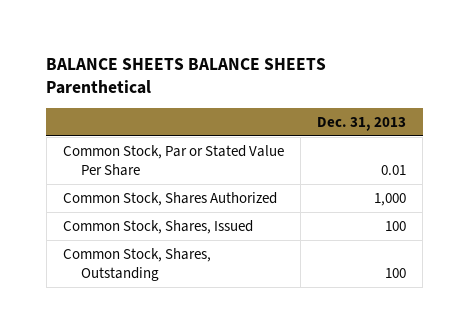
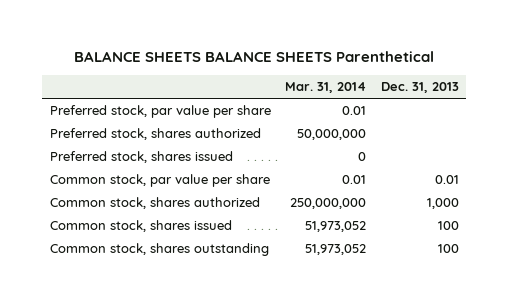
none -> [285,82,367,94] Mar. 31, 2014
none -> [49,105,271,119] Preferred stock, par value per share
none -> [49,128,261,141] Preferred stock, shares authorized
none -> [49,151,233,164] Preferred stock, shares issued
[62,144,284,176] Common Stock, Par or Stated Value Per Share -> [49,174,270,188] Common stock, par value per share
[62,191,277,206] Common Stock, Shares Authorized -> [49,197,260,210] Common stock, shares authorized
[62,219,253,234] Common Stock, Shares, Issued -> [49,220,232,233] Common stock, shares issued
[62,247,211,281] Common Stock, Shares, Outstanding -> [49,243,269,257] Common stock, shares outstanding

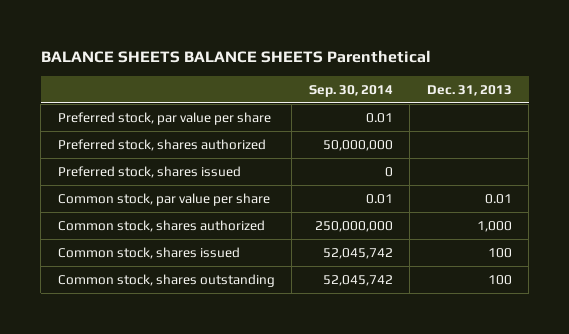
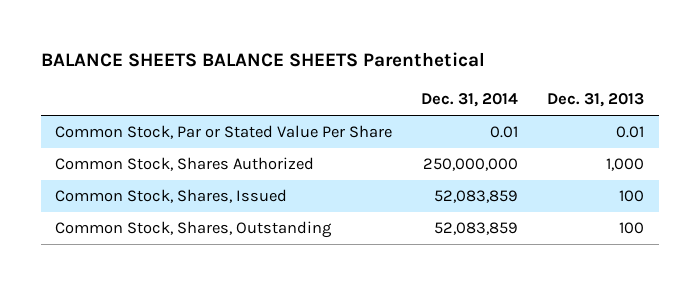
[308,84,393,97] Sep. 30, 2014 -> none
none -> [421,93,519,108] Dec. 31, 2014
[57,111,271,125] Preferred stock, par value per share -> none
[57,138,266,151] Preferred stock, shares authorized -> none
[57,165,241,178] Preferred stock, shares issued -> none
[57,192,270,206] Common stock, par value per share -> [55,125,393,140] Common Stock, Par or Stated Value Per Share
[57,219,265,232] Common stock, shares authorized -> [55,157,315,172] Common Stock, Shares Authorized
[57,246,240,259] Common stock, shares issued -> [55,189,288,204] Common Stock, Shares, Issued
[57,273,275,287] Common stock, shares outstanding -> [55,221,333,239] Common Stock, Shares, Outstanding

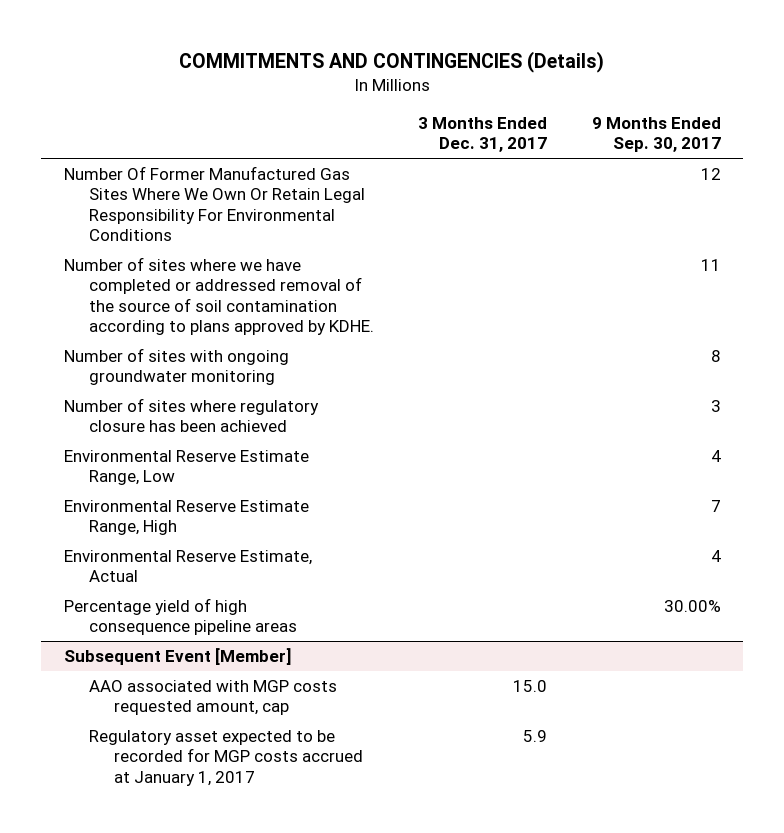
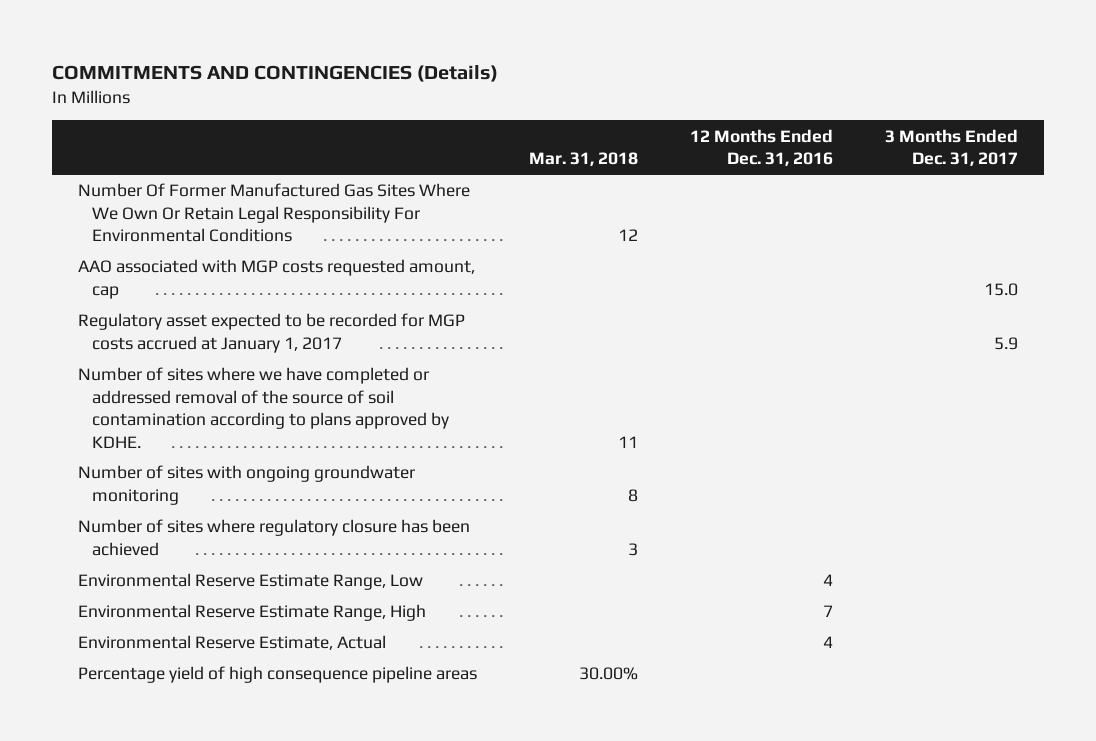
[591,116,721,153] 9 Months Ended Sep. 30, 2017 -> none
none -> [529,152,639,167] Mar. 31, 2018
none -> [690,128,834,167] 12 Months Ended Dec. 31, 2016
none -> [78,259,476,299] AAO associated with MGP costs requested amount, cap
none -> [78,313,466,353] Regulatory asset expected to be recorded for MGP costs accrued at January 1, 2017
[63,648,291,666] Subsequent Event [Member] -> none
[88,680,337,716] AAO associated with MGP costs requested amount, cap -> none
[88,730,363,786] Regulatory asset expected to be recorded for MGP costs accrued at January 1, 2017 -> none

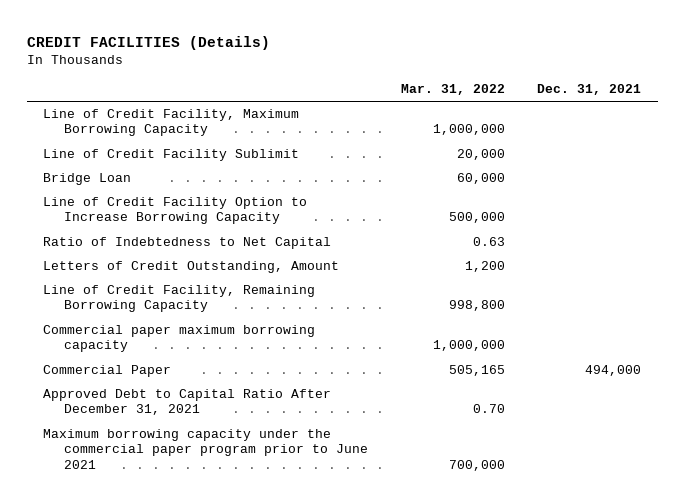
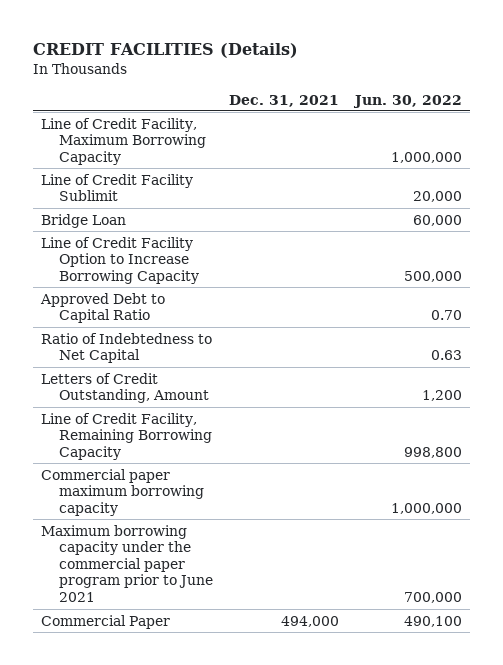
[400,84,505,96] Mar. 31, 2022 -> none
none -> [352,94,462,108] Jun. 30, 2022
none -> [40,292,166,324] Approved Debt to Capital Ratio
[43,389,332,416] Approved Debt to Capital Ratio After December 31, 2021 -> none
[43,365,172,378] Commercial Paper -> [41,614,171,629] Commercial Paper

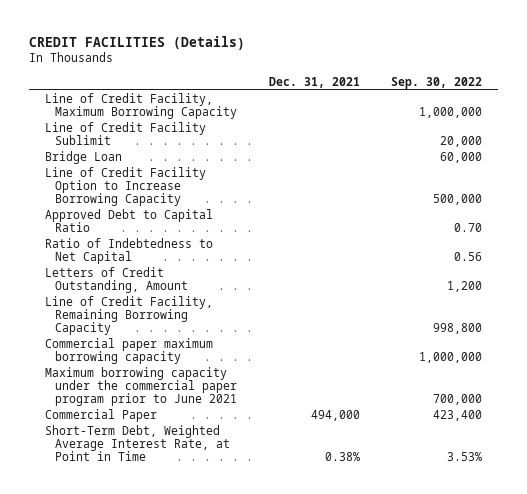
[352,94,462,108] Jun. 30, 2022 -> none
none -> [391,76,483,89] Sep. 30, 2022
none -> [45,425,231,462] Short-Term Debt, Weighted Average Interest Rate, at Point in Time

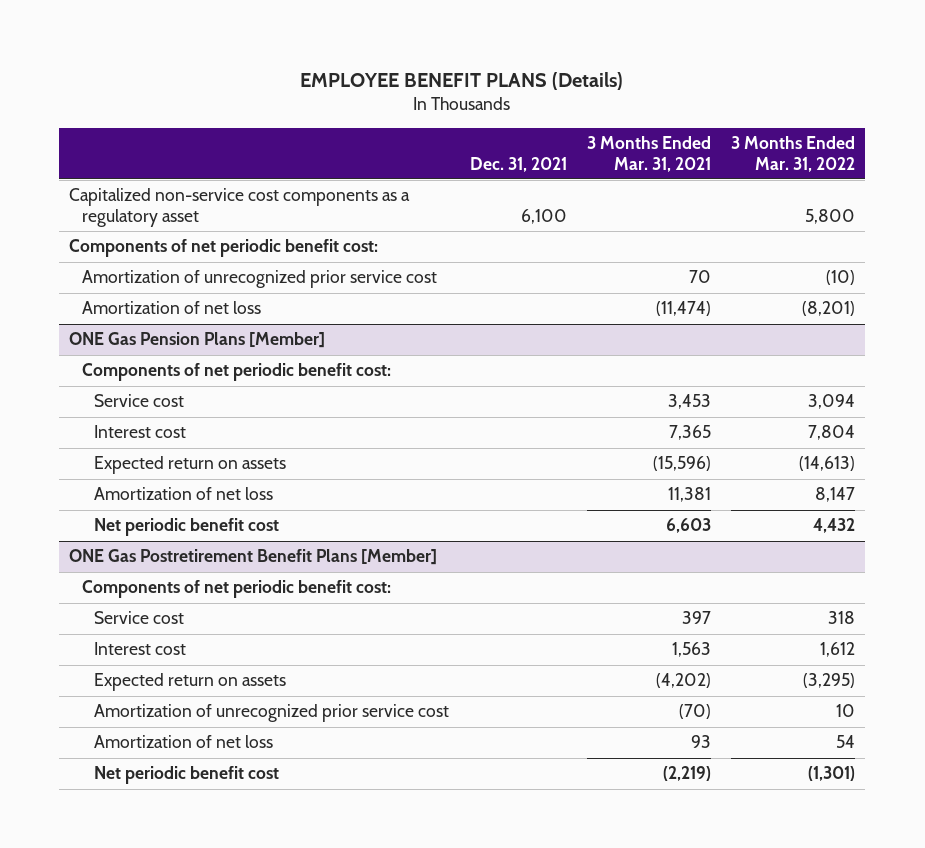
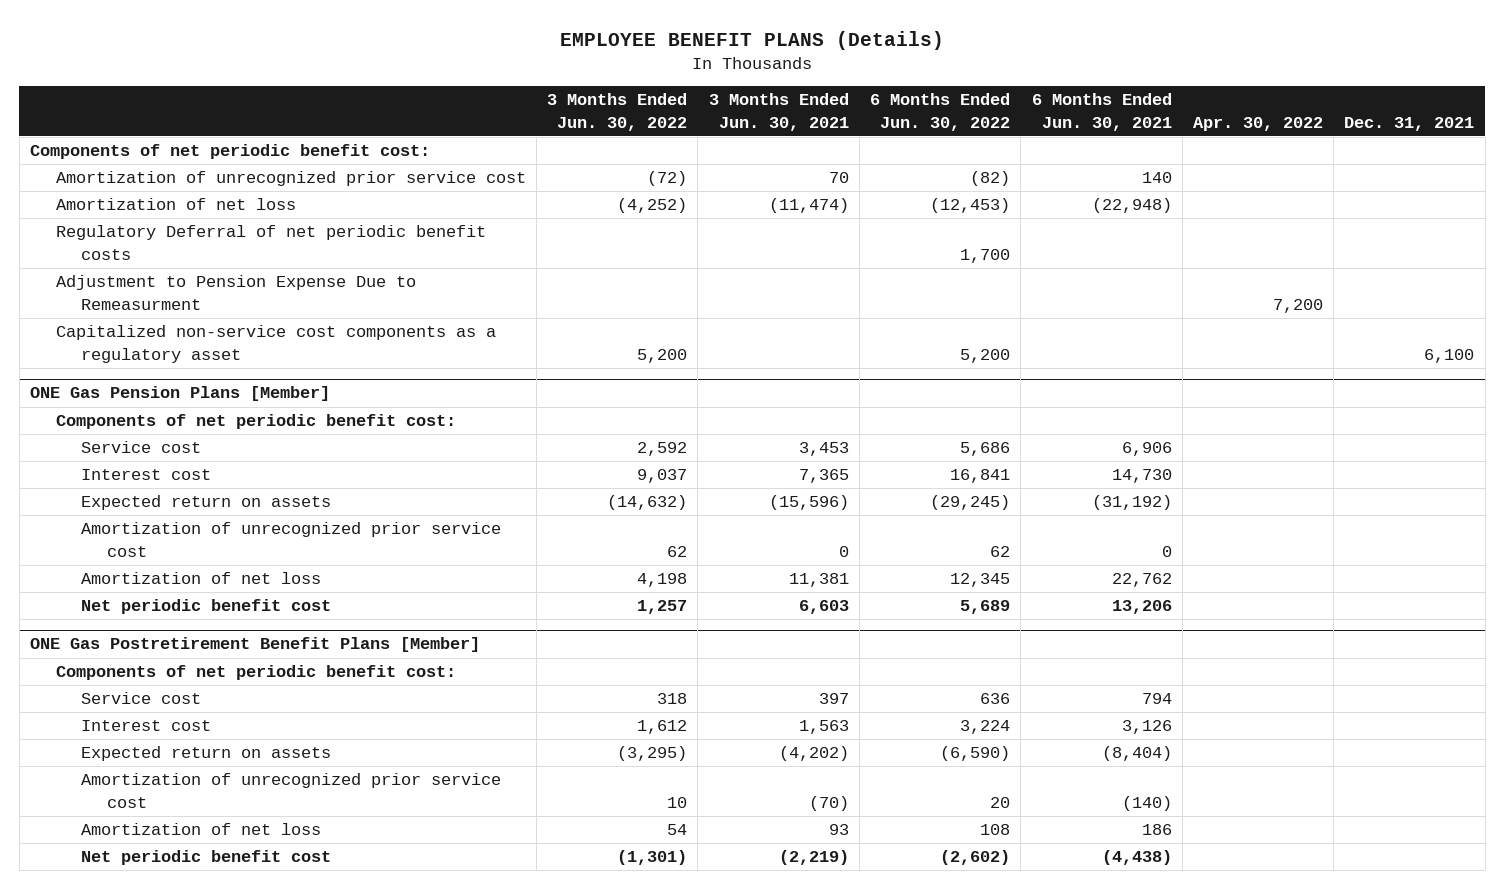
[586,136,711,172] 3 Months Ended Mar. 31, 2021 -> none
[731,136,856,172] 3 Months Ended Mar. 31, 2022 -> none
none -> [547,93,688,131] 3 Months Ended Jun. 30, 2022
none -> [708,93,849,131] 3 Months Ended Jun. 30, 2021
none -> [870,93,1011,131] 6 Months Ended Jun. 30, 2022
none -> [1031,93,1172,131] 6 Months Ended Jun. 30, 2021
none -> [1192,116,1323,131] Apr. 30, 2022
none -> [55,225,486,260] Regulatory Deferral of net periodic benefit costs
none -> [55,275,416,310] Adjustment to Pension Expense Due to Remeasurment
[69,188,411,227] Capitalized non-service cost components as a regulatory asset -> [55,325,496,363] Capitalized non-service cost components as a regulatory asset
none -> [81,522,502,557] Amortization of unrecognized prior service cost

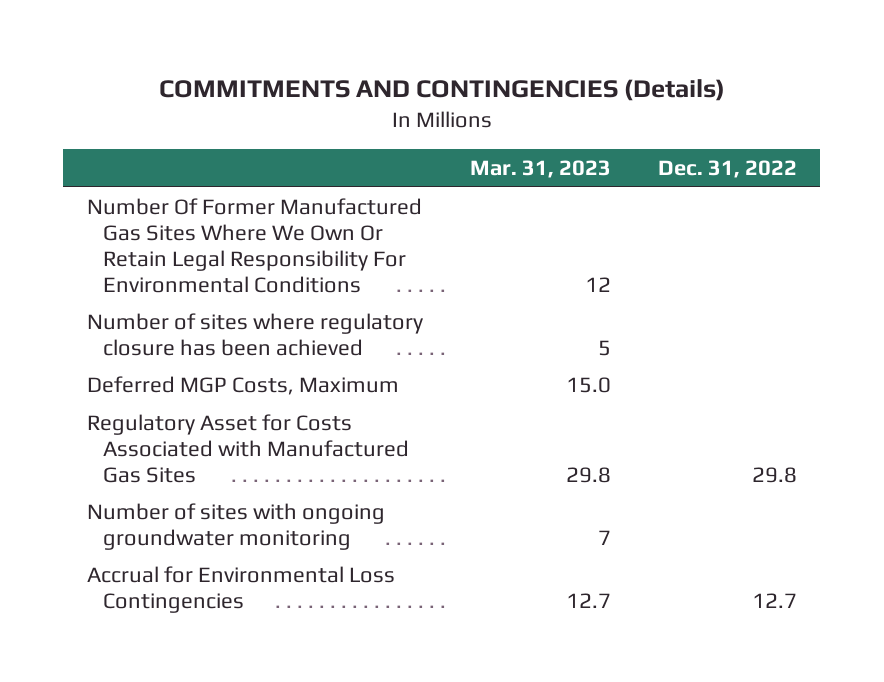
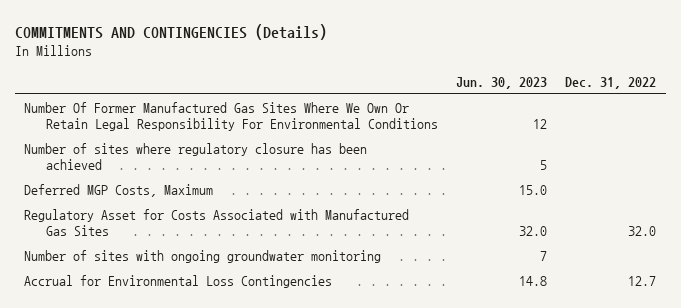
[469,160,611,179] Mar. 31, 2023 -> none
none -> [456,76,548,89] Jun. 30, 2023
[751,466,797,483] 29.8 -> [628,225,657,236] 32.0

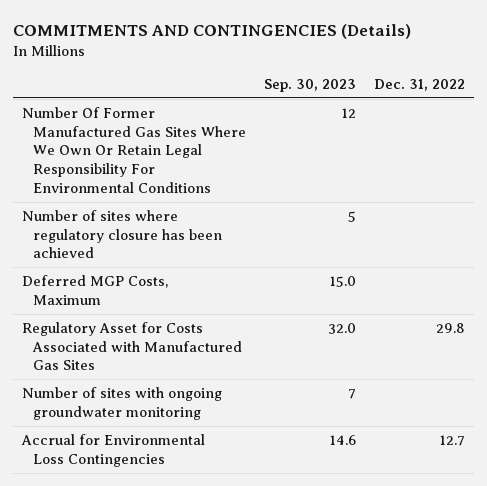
[456,76,548,89] Jun. 30, 2023 -> none
none -> [264,79,357,93] Sep. 30, 2023
[628,225,657,236] 32.0 -> [436,322,466,333] 29.8

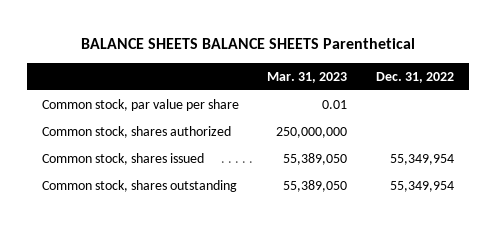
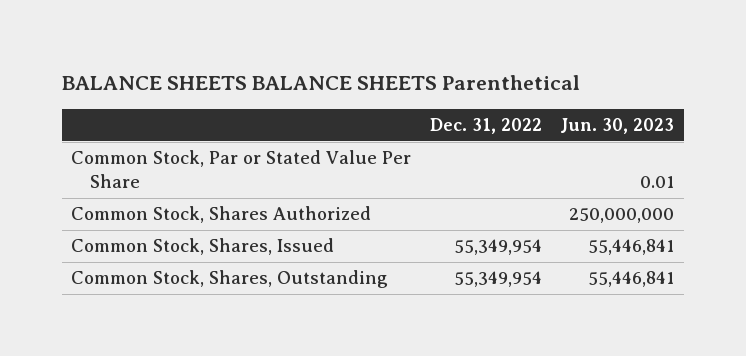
[267,71,348,83] Mar. 31, 2023 -> none
none -> [560,118,675,135] Jun. 30, 2023
[41,99,239,112] Common stock, par value per share -> [71,150,412,188] Common Stock, Par or Stated Value Per Share
[41,126,231,139] Common stock, shares authorized -> [71,206,372,224] Common Stock, Shares Authorized
[41,153,204,166] Common stock, shares issued -> [71,238,335,256] Common Stock, Shares, Issued
[41,180,237,193] Common stock, shares outstanding -> [71,270,389,289] Common Stock, Shares, Outstanding

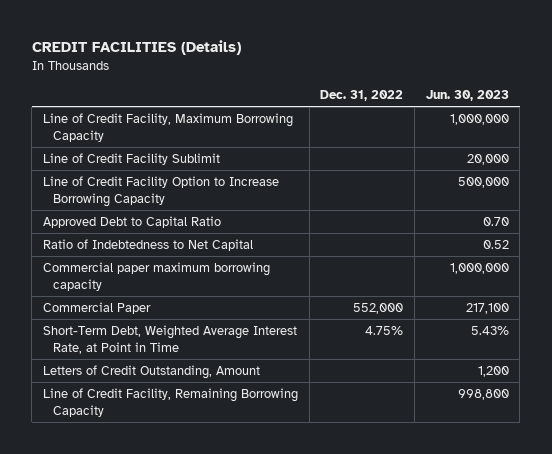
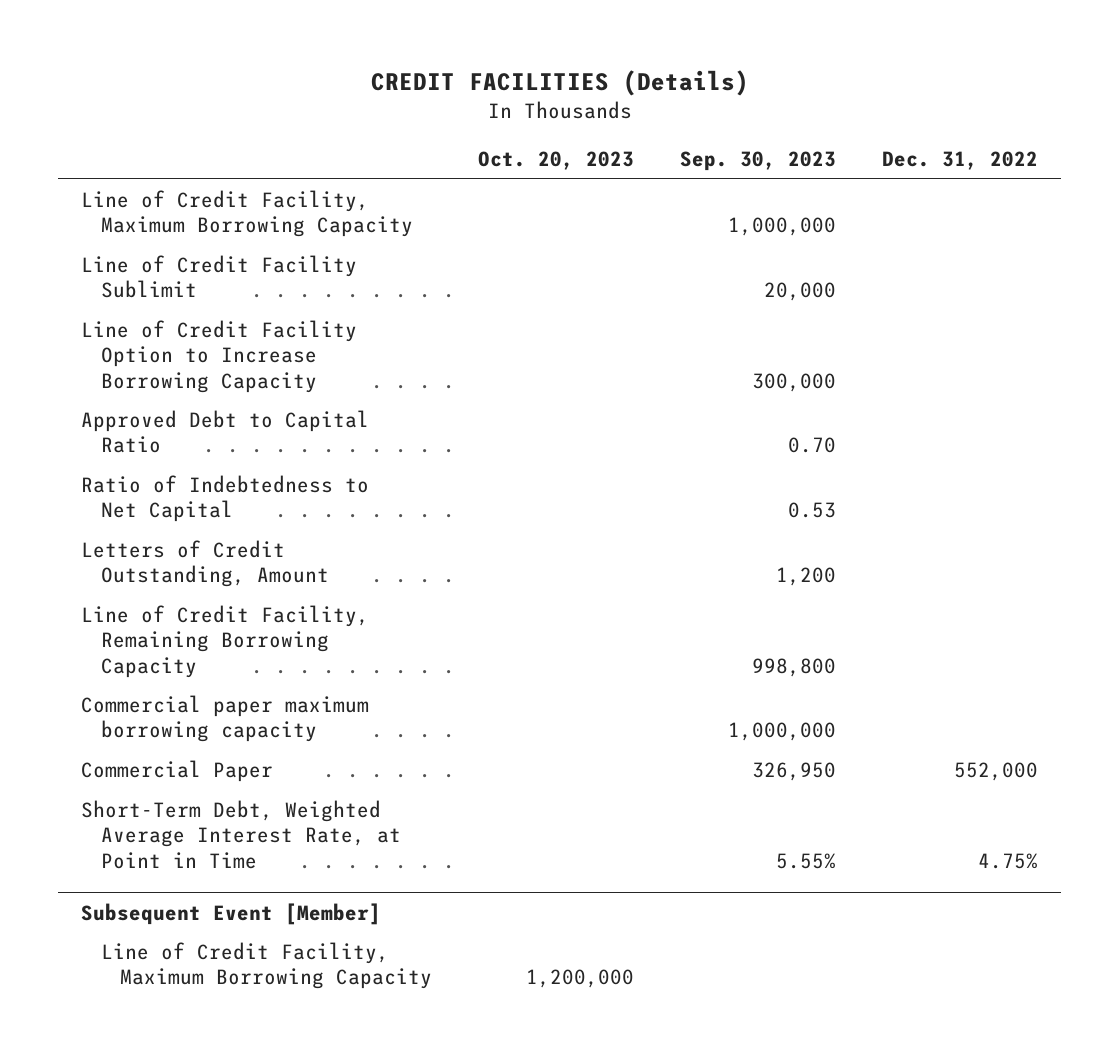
[425,90,509,102] Jun. 30, 2023 -> none
none -> [478,151,635,171] Oct. 20, 2023
none -> [680,151,837,172] Sep. 30, 2023
[43,364,261,379] Letters of Credit Outstanding, Amount -> [81,540,329,588] Letters of Credit Outstanding, Amount
[43,387,299,417] Line of Credit Facility, Remaining Borrowing Capacity -> [81,605,370,678] Line of Credit Facility, Remaining Borrowing Capacity
none -> [81,902,382,925] Subsequent Event [Member]
none -> [100,942,433,990] Line of Credit Facility, Maximum Borrowing Capacity

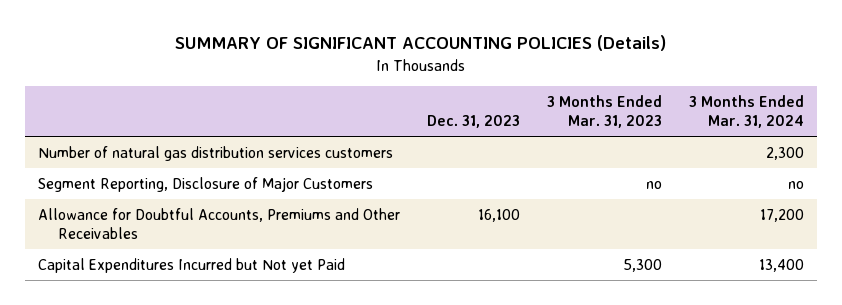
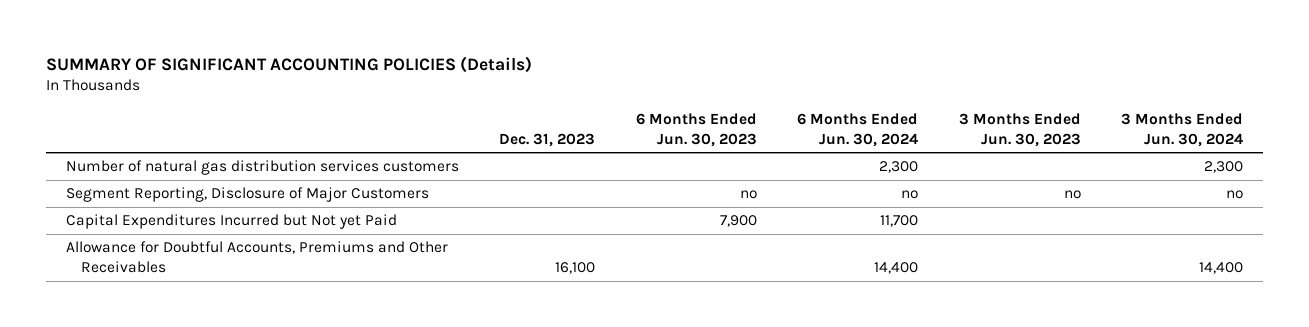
[546,94,662,129] 3 Months Ended Mar. 31, 2023 -> none
[688,94,804,129] 3 Months Ended Mar. 31, 2024 -> none
none -> [635,113,757,147] 6 Months Ended Jun. 30, 2023
none -> [797,113,919,147] 6 Months Ended Jun. 30, 2024
none -> [958,113,1081,147] 3 Months Ended Jun. 30, 2023
none -> [1120,113,1243,147] 3 Months Ended Jun. 30, 2024
[38,207,401,239] Allowance for Doubtful Accounts, Premiums and Other Receivables -> [65,241,448,273] Allowance for Doubtful Accounts, Premiums and Other Receivables

